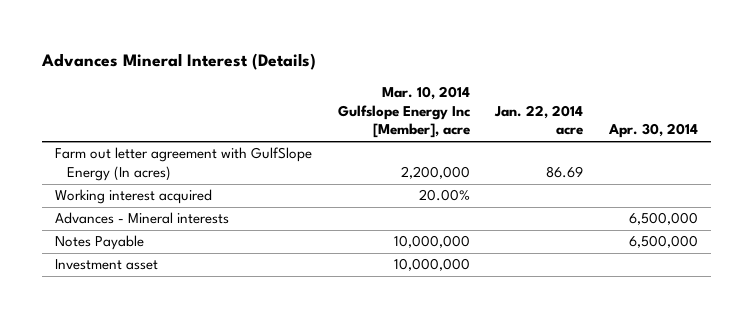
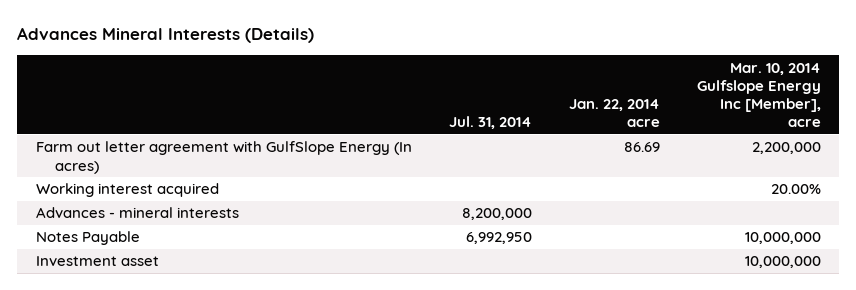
[41,52,317,70] Advances Mineral Interest (Details) -> [17,27,315,44] Advances Mineral Interests (Details)
[607,123,698,139] Apr. 30, 2014 -> none
none -> [448,115,532,129] Jul. 31, 2014
[55,212,230,225] Advances - Mineral interests -> [35,207,239,219] Advances - mineral interests

